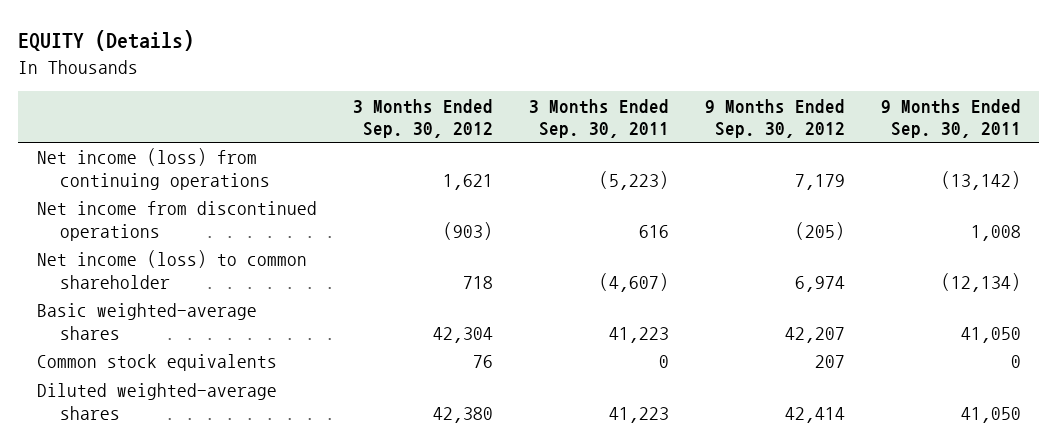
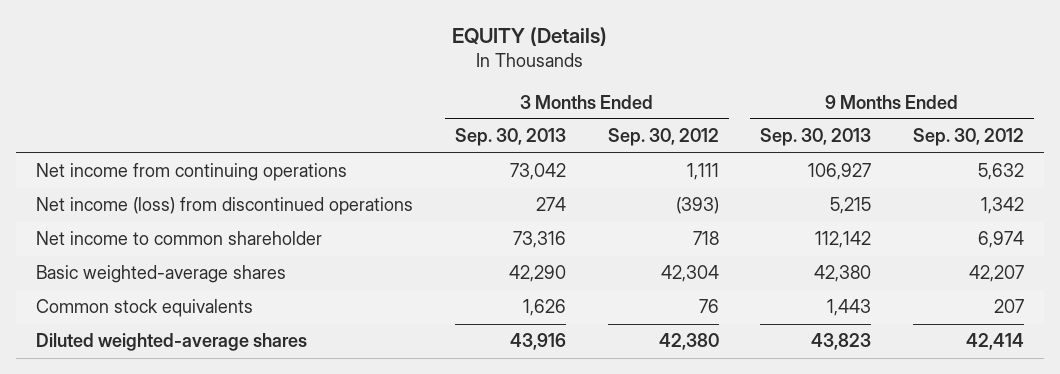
[528,98,669,138] 3 Months Ended Sep. 30, 2011 -> none
[880,98,1021,138] 9 Months Ended Sep. 30, 2011 -> none
none -> [454,128,566,147] Sep. 30, 2013
none -> [760,128,872,147] Sep. 30, 2013
[36,148,270,190] Net income (loss) from continuing operations -> [36,163,348,182] Net income from continuing operations
[442,173,493,190] 1,621 -> [686,163,719,181] 1,111
[794,173,845,190] 7,179 -> [977,163,1024,181] 5,632
[36,201,317,241] Net income from discontinued operations -> [36,197,414,216] Net income (loss) from discontinued operations
[442,221,493,240] (903) -> [675,197,719,215] (393)
[794,221,845,240] (205) -> [980,197,1024,215] 1,342
[36,250,307,289] Net income (loss) to common shareholder -> [36,231,323,246] Net income to common shareholder

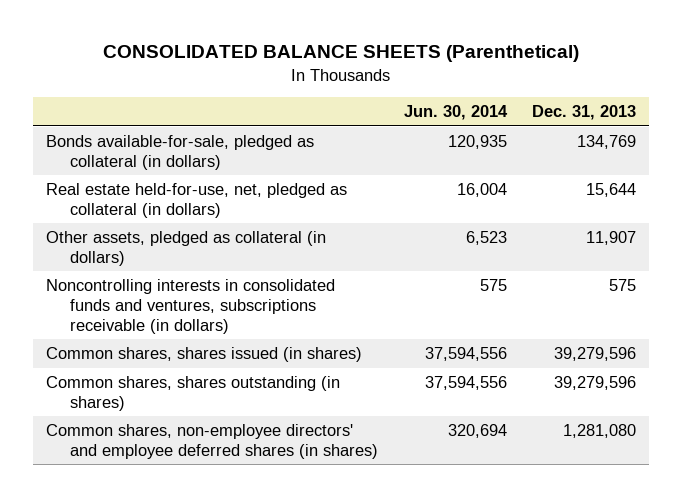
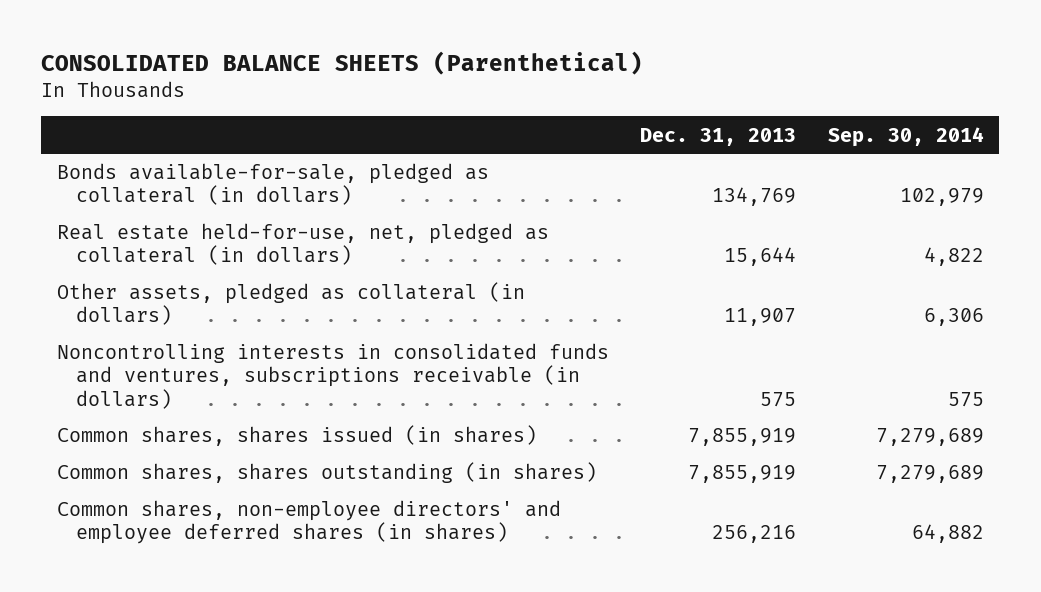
[403,105,508,121] Jun. 30, 2014 -> none
none -> [827,126,984,147] Sep. 30, 2014
[554,347,637,362] 39,279,596 -> [688,428,797,447] 7,855,919
[554,376,637,391] 39,279,596 -> [688,465,797,484] 7,855,919
[563,424,637,439] 1,281,080 -> [712,525,797,544] 256,216

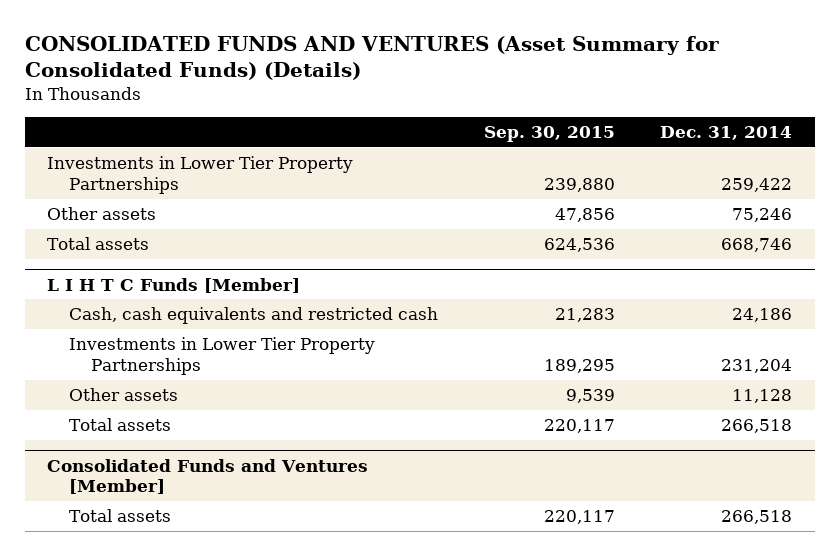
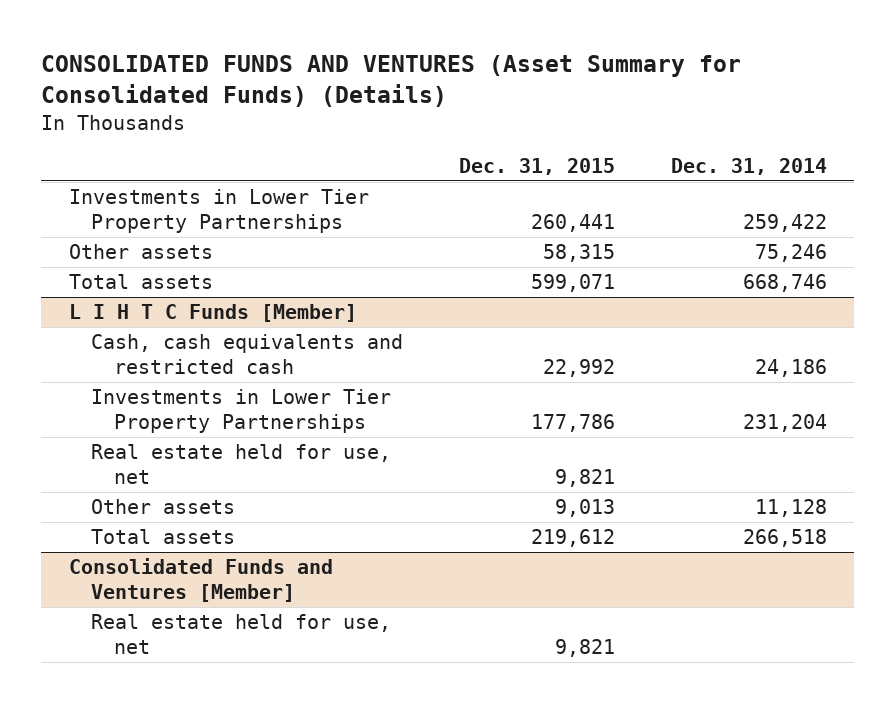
[483,125,615,142] Sep. 30, 2015 -> none
none -> [458,157,615,175] Dec. 31, 2015
none -> [91,444,392,484] Real estate held for use, net
[69,509,172,523] Total assets -> none
none -> [91,614,392,654] Real estate held for use, net

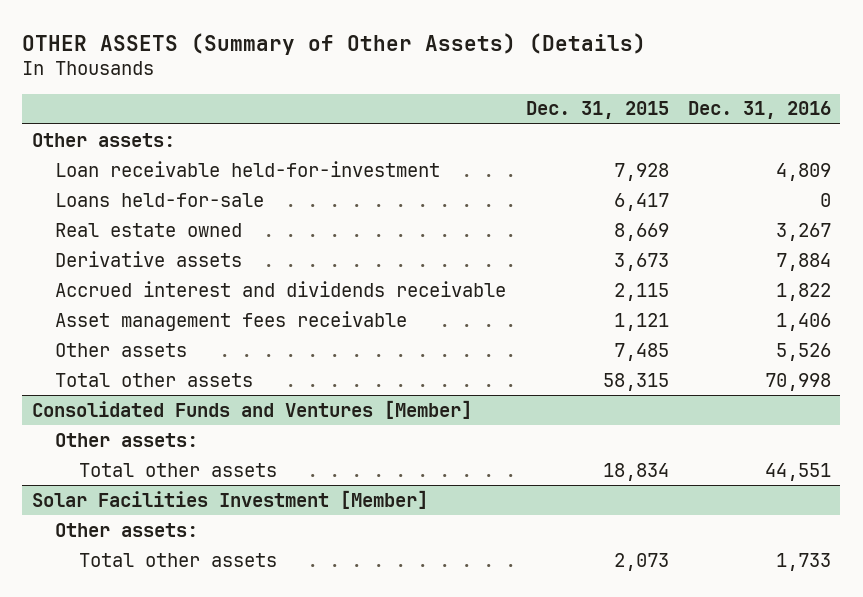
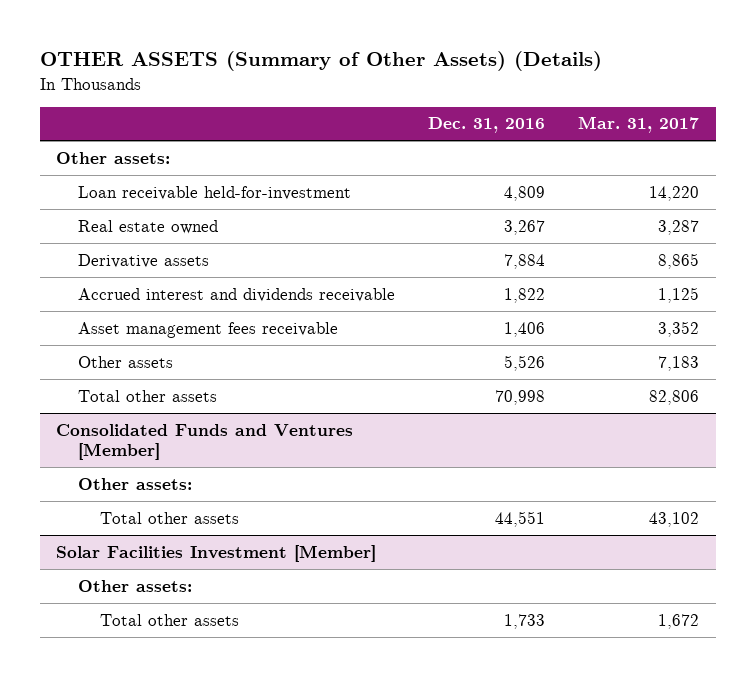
[525,101,669,120] Dec. 31, 2015 -> none
none -> [578,116,700,134] Mar. 31, 2017
[55,192,265,207] Loans held-for-sale -> none

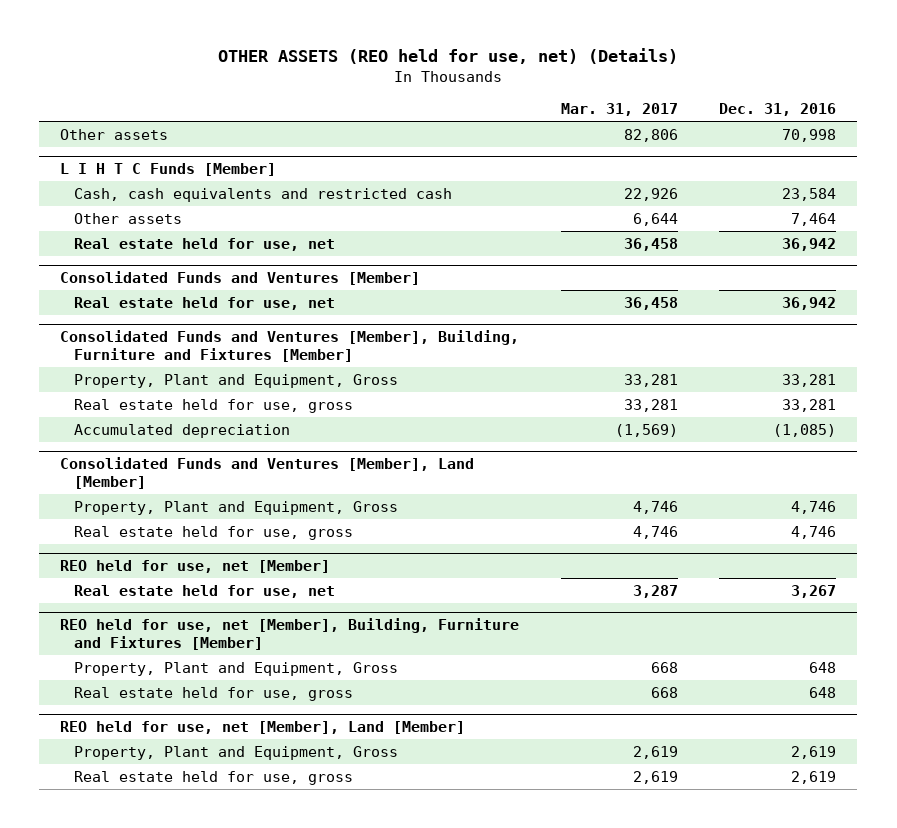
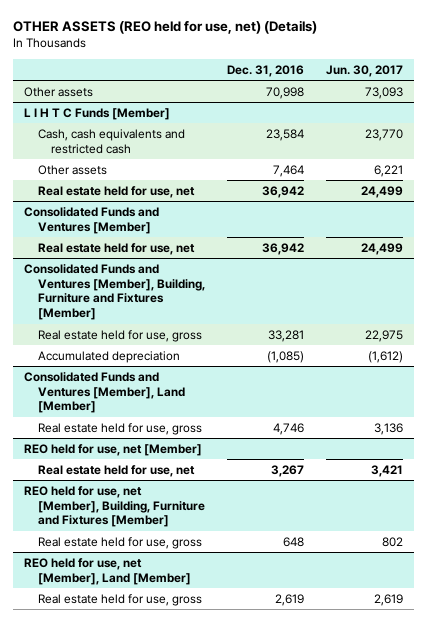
[560,103,678,117] Mar. 31, 2017 -> none
none -> [326,64,404,77] Jun. 30, 2017
[73,373,398,388] Property, Plant and Equipment, Gross -> none
[73,500,398,515] Property, Plant and Equipment, Gross -> none
[73,661,398,676] Property, Plant and Equipment, Gross -> none
[73,745,398,760] Property, Plant and Equipment, Gross -> none

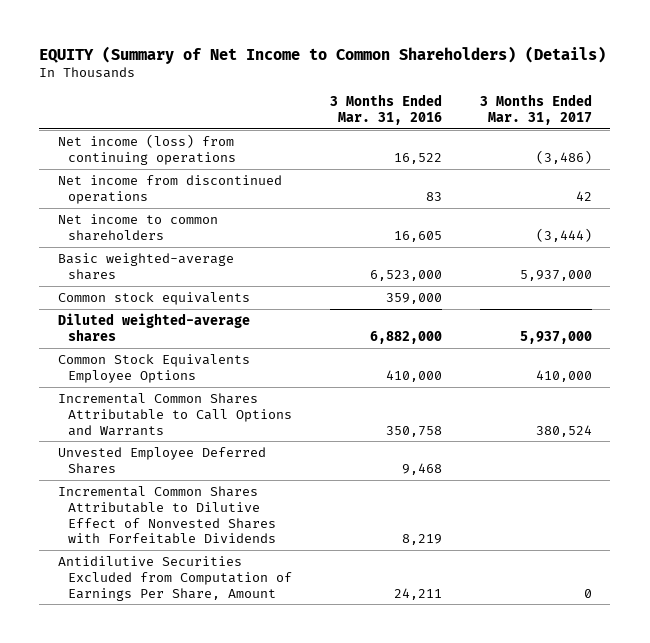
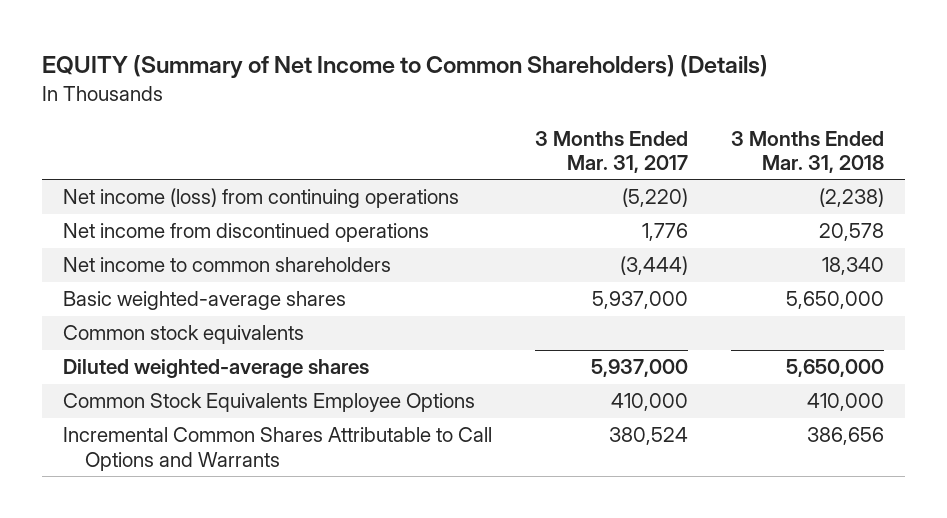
[329,94,442,126] 3 Months Ended Mar. 31, 2016 -> none
none -> [730,130,884,173] 3 Months Ended Mar. 31, 2018
[535,149,592,164] (3,486) -> [621,188,688,208] (5,220)
[575,190,592,201] 42 -> [641,223,688,242] 1,776
[58,447,267,474] Unvested Employee Deferred Shares -> none
[58,486,277,545] Incremental Common Shares Attributable to Dilutive Effect of Nonvested Shares with Forfeitable Dividends -> none
[58,556,293,601] Antidilutive Securities Excluded from Computation of Earnings Per Share, Amount -> none

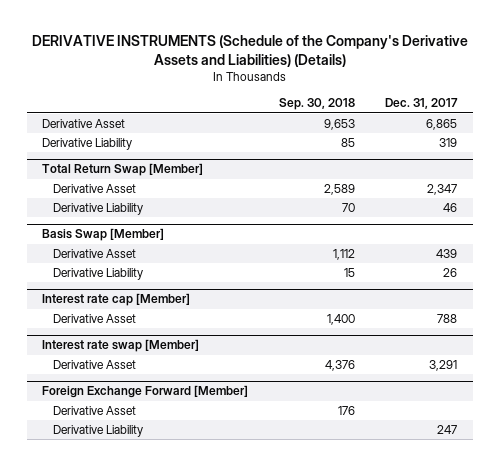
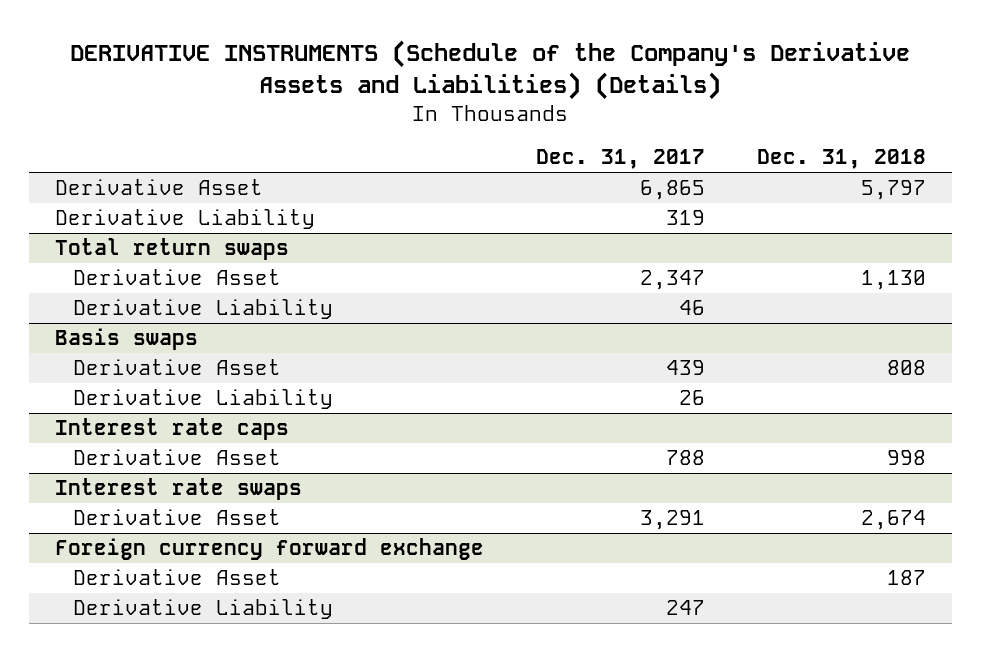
[278,98,355,111] Sep. 30, 2018 -> none
none -> [756,149,926,170] Dec. 31, 2018
[42,163,204,177] Total Return Swap [Member] -> [55,238,290,261] Total return swaps
[42,228,165,242] Basis Swap [Member] -> [55,328,199,351] Basis swaps
[42,293,191,307] Interest rate cap [Member] -> [55,418,290,441] Interest rate caps
[42,339,200,353] Interest rate swap [Member] -> [55,478,303,501] Interest rate swaps
[42,385,249,399] Foreign Exchange Forward [Member] -> [55,538,485,561] Foreign currency forward exchange

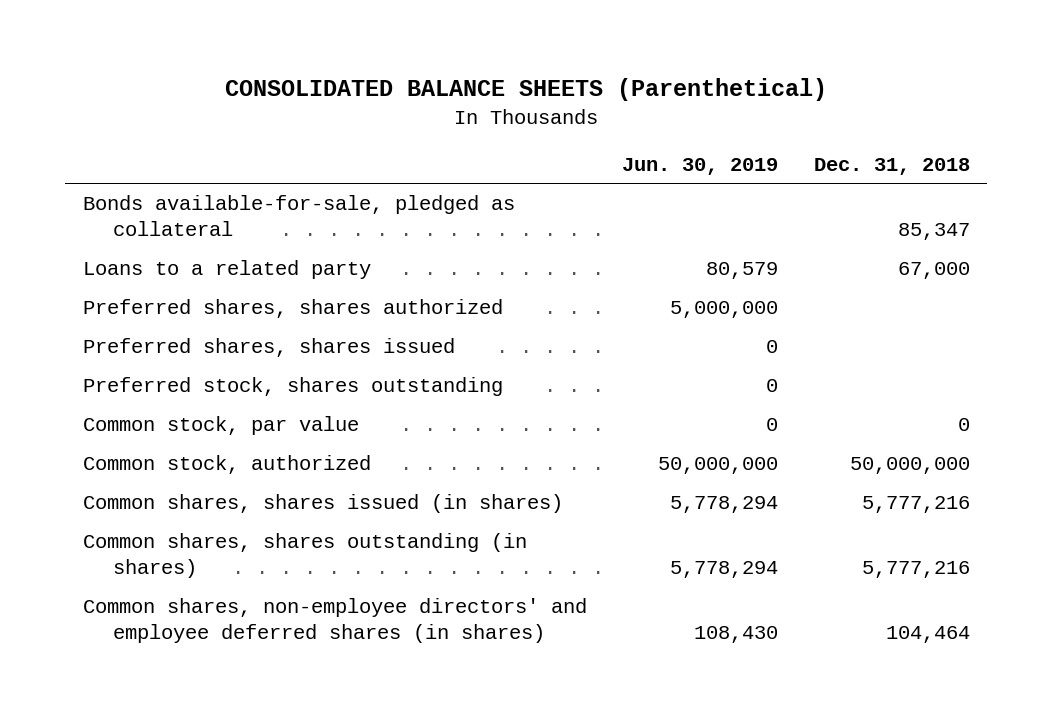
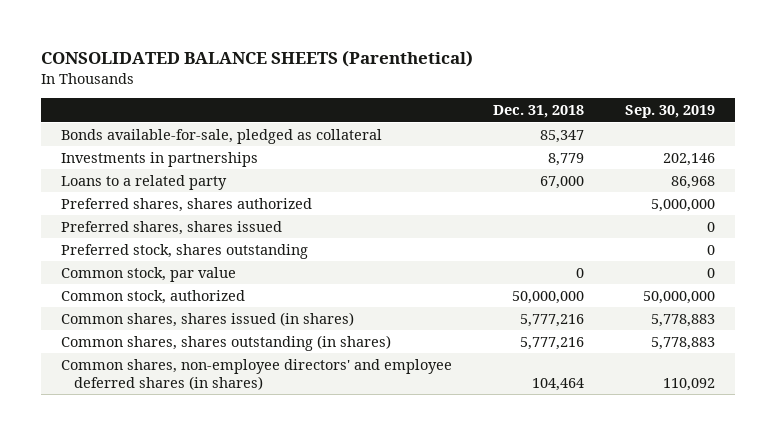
[622,157,779,175] Jun. 30, 2019 -> none
none -> [624,105,715,119] Sep. 30, 2019
none -> [61,152,259,168] Investments in partnerships

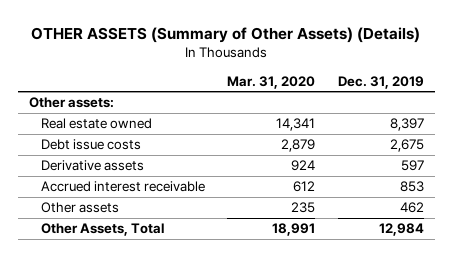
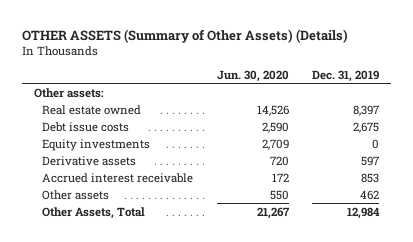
[227,75,316,89] Mar. 31, 2020 -> none
none -> [216,69,289,82] Jun. 30, 2020
none -> [42,138,151,151] Equity investments

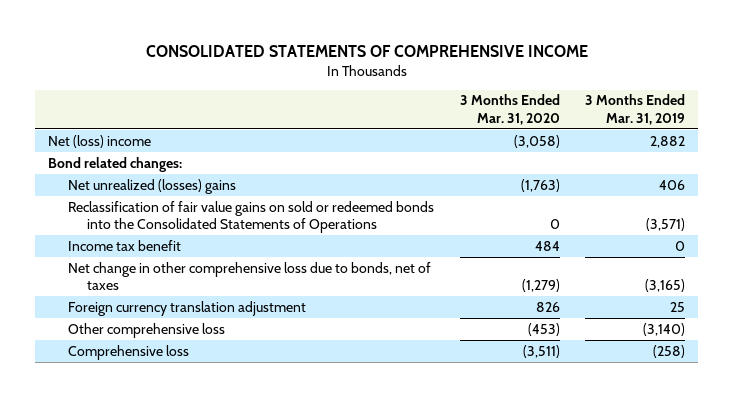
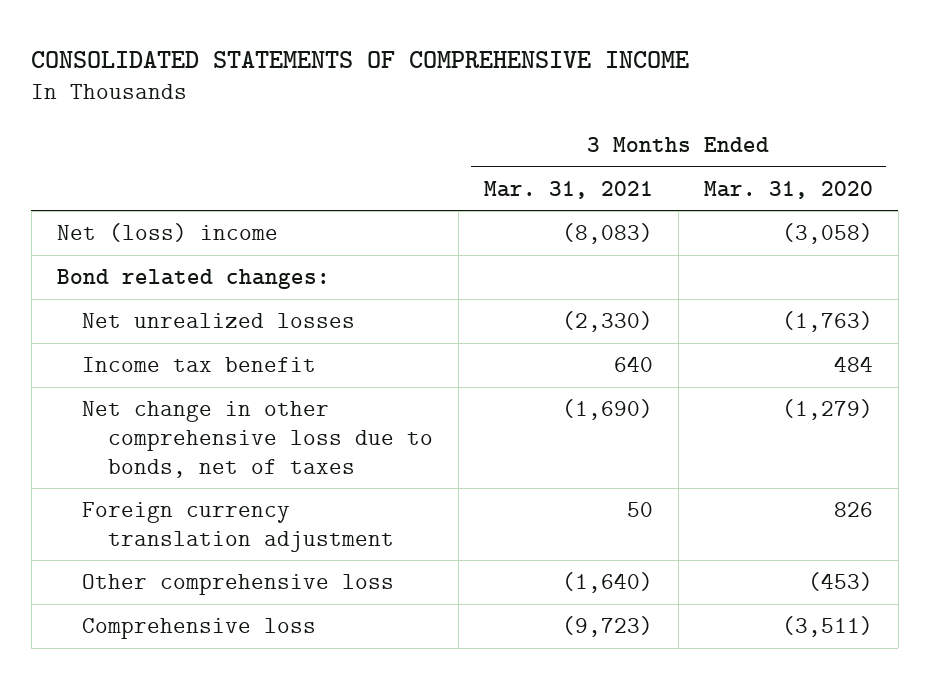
[585,94,686,125] 3 Months Ended Mar. 31, 2019 -> none
none -> [483,180,653,199] Mar. 31, 2021
[67,200,434,233] Reclassification of fair value gains on sold or redeemed bonds into the Consolidated Statements of Operations -> none
[67,178,236,194] Net unrealized (losses) gains -> [82,313,356,329] Net unrealized losses

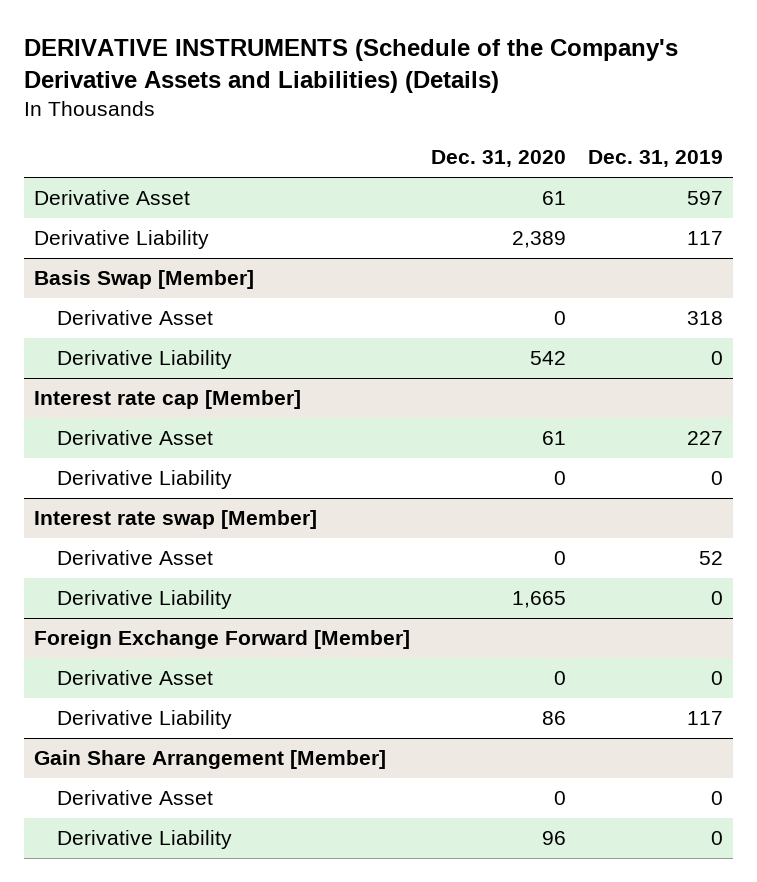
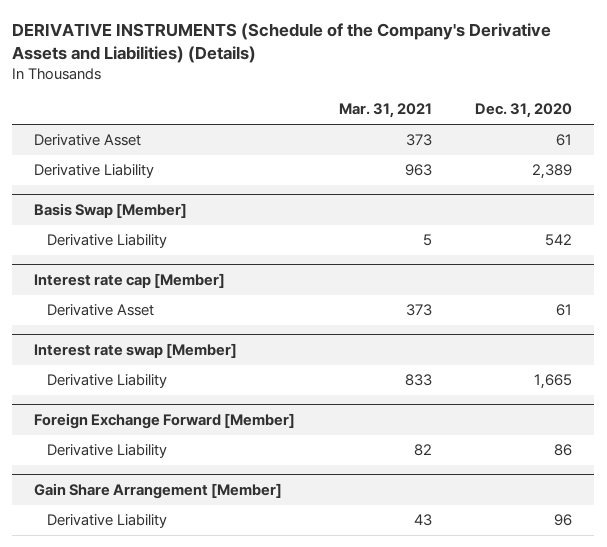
[587,150,723,168] Dec. 31, 2019 -> none
none -> [338,103,432,119] Mar. 31, 2021
[56,310,213,326] Derivative Asset -> none
[56,470,232,490] Derivative Liability -> none
[56,550,213,566] Derivative Asset -> none
[56,670,213,686] Derivative Asset -> none
[56,790,213,806] Derivative Asset -> none

